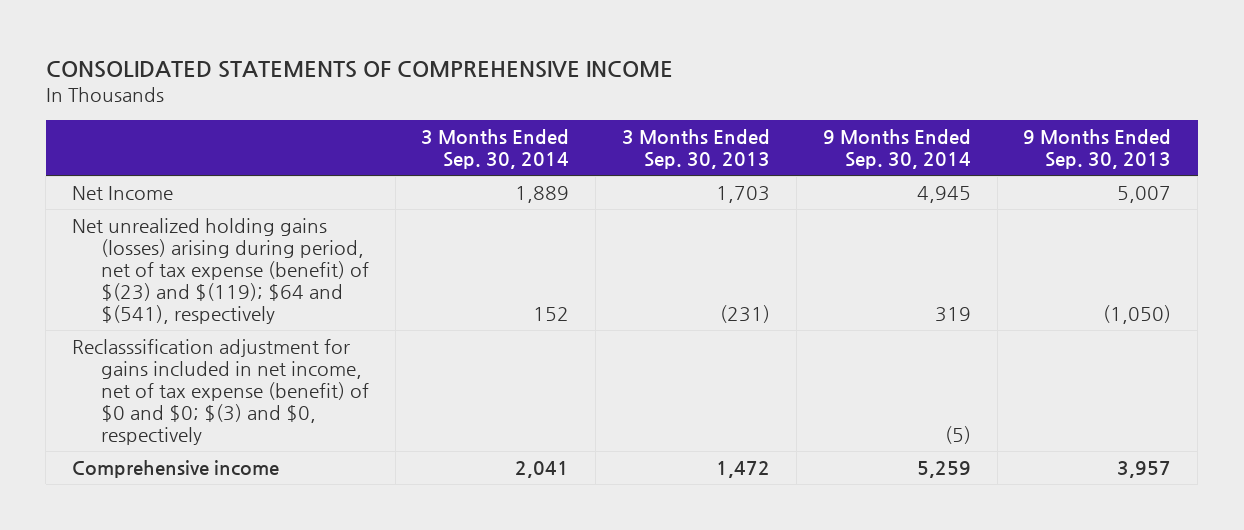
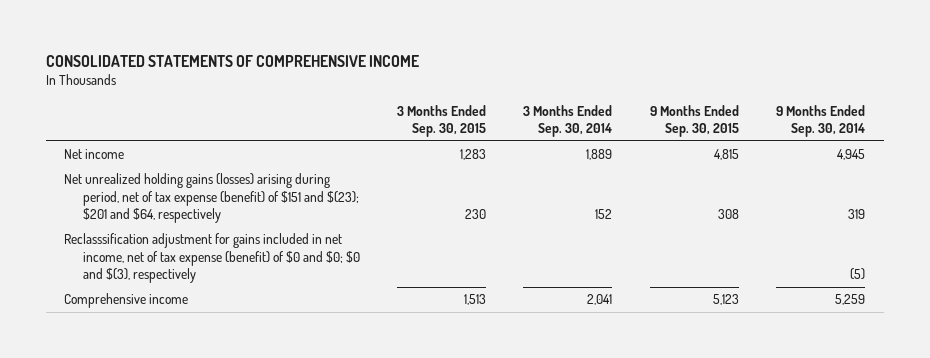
[622,129,771,170] 3 Months Ended Sep. 30, 2013 -> none
[1023,129,1172,170] 9 Months Ended Sep. 30, 2013 -> none
none -> [397,104,487,138] 3 Months Ended Sep. 30, 2015
none -> [649,104,739,138] 9 Months Ended Sep. 30, 2015
[72,185,174,200] Net Income -> [64,149,125,160] Net income
[72,217,369,325] Net unrealized holding gains (losses) arising during period, net of tax expense (benefit) of $(23) and $(119); $64 and $(541), respectively -> [64,173,359,224] Net unrealized holding gains (losses) arising during period, net of tax expense (benefit) of $151 and $(23); $201 and $64, respectively
[72,338,369,446] Reclasssification adjustment for gains included in net income, net of tax expense (benefit) of $0 and $0; $(3) and $0, respectively -> [64,233,360,284] Reclasssification adjustment for gains included in net income, net of tax expense (benefit) of $0 and $0; $0 and $(3), respectively

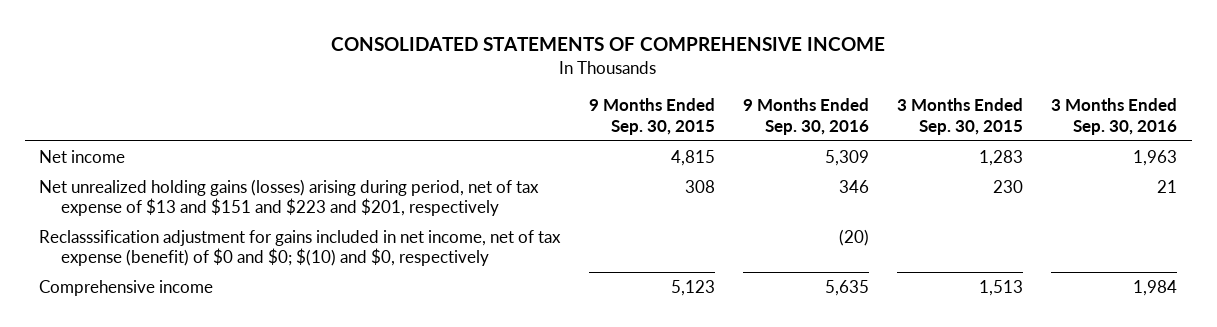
[523,104,613,138] 3 Months Ended Sep. 30, 2014 -> none
[776,104,866,138] 9 Months Ended Sep. 30, 2014 -> none
none -> [742,98,869,135] 9 Months Ended Sep. 30, 2016
none -> [1051,98,1178,135] 3 Months Ended Sep. 30, 2016
[64,173,359,224] Net unrealized holding gains (losses) arising during period, net of tax expense (benefit) of $151 and $(23); $201 and $64, respectively -> [39,178,540,217] Net unrealized holding gains (losses) arising during period, net of tax expense of $13 and $151 and $223 and $201, respectively
[64,233,360,284] Reclasssification adjustment for gains included in net income, net of tax expense (benefit) of $0 and $0; $0 and $(3), respectively -> [39,229,562,267] Reclasssification adjustment for gains included in net income, net of tax expense (benefit) of $0 and $0; $(10) and $0, respectively

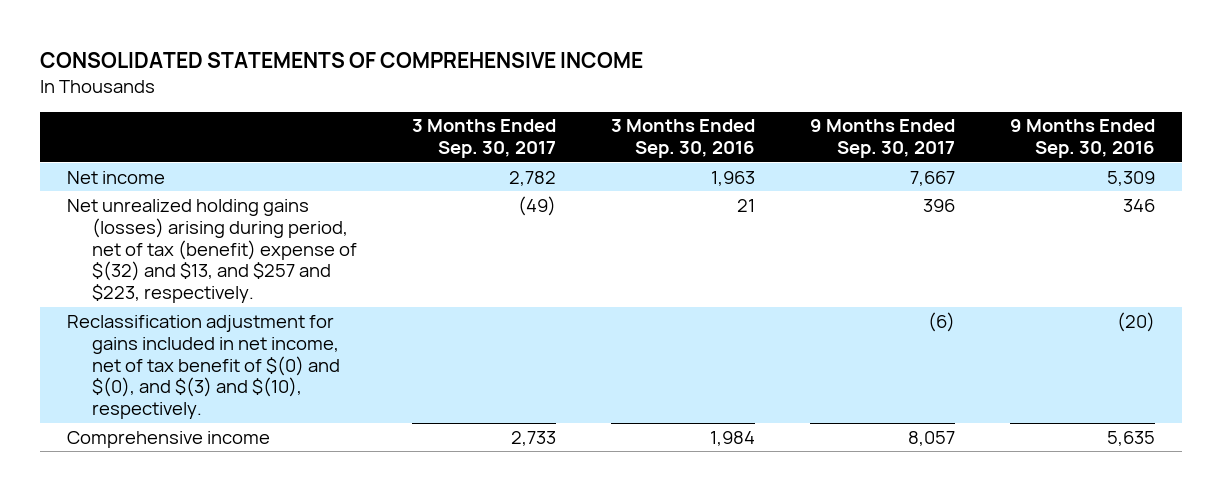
[588,98,715,135] 9 Months Ended Sep. 30, 2015 -> none
[897,98,1024,135] 3 Months Ended Sep. 30, 2015 -> none
none -> [412,119,557,159] 3 Months Ended Sep. 30, 2017
none -> [809,119,955,159] 9 Months Ended Sep. 30, 2017
[39,178,540,217] Net unrealized holding gains (losses) arising during period, net of tax expense of $13 and $151 and $223 and $201, respectively -> [67,198,358,304] Net unrealized holding gains (losses) arising during period, net of tax (benefit) expense of $(32) and $13, and $257 and $223, respectively.
[39,229,562,267] Reclasssification adjustment for gains included in net income, net of tax expense (benefit) of $0 and $0; $(10) and $0, respectively -> [67,314,341,420] Reclassification adjustment for gains included in net income, net of tax benefit of $(0) and $(0), and $(3) and $(10), respectively.

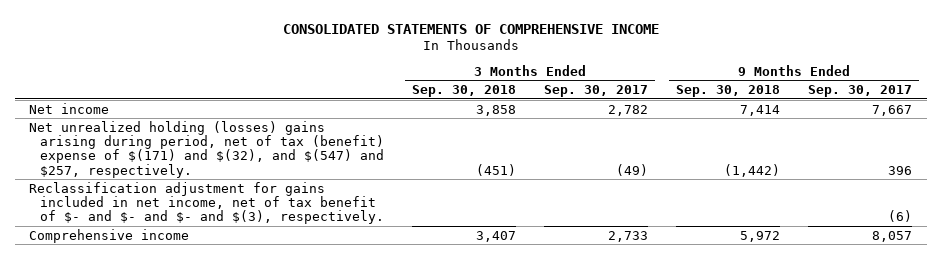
[611,119,756,159] 3 Months Ended Sep. 30, 2016 -> none
[1009,119,1155,159] 9 Months Ended Sep. 30, 2016 -> none
none -> [412,85,517,98] Sep. 30, 2018
none -> [676,85,781,98] Sep. 30, 2018
[67,198,358,304] Net unrealized holding gains (losses) arising during period, net of tax (benefit) expense of $(32) and $13, and $257 and $223, respectively. -> [28,120,385,178] Net unrealized holding (losses) gains arising during period, net of tax (benefit) expense of $(171) and $(32), and $(547) and $257, respectively.
[67,314,341,420] Reclassification adjustment for gains included in net income, net of tax benefit of $(0) and $(0), and $(3) and $(10), respectively. -> [28,181,385,225] Reclassification adjustment for gains included in net income, net of tax benefit of $- and $- and $- and $(3), respectively.

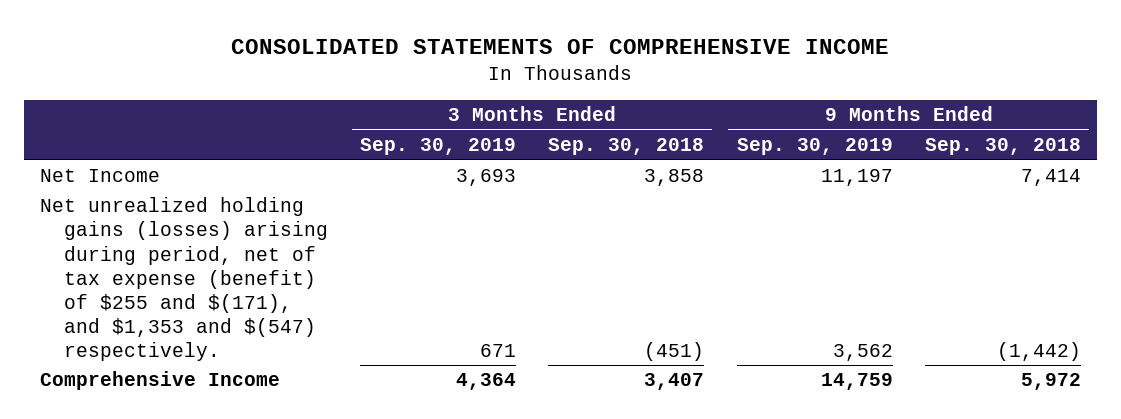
[544,85,649,98] Sep. 30, 2017 -> none
[808,85,913,98] Sep. 30, 2017 -> none
none -> [359,138,516,156] Sep. 30, 2019
none -> [736,138,893,156] Sep. 30, 2019
[28,181,385,225] Reclassification adjustment for gains included in net income, net of tax benefit of $- and $- and $- and $(3), respectively. -> none
[28,102,109,114] Net income -> [39,169,160,183] Net Income
[28,120,385,178] Net unrealized holding (losses) gains arising during period, net of tax (benefit) expense of $(171) and $(32), and $(547) and $257, respectively. -> [39,197,328,361] Net unrealized holding gains (losses) arising during period, net of tax expense (benefit) of $255 and $(171), and $1,353 and $(547) respectively.
[28,228,189,243] Comprehensive income -> [39,371,280,391] Comprehensive Income

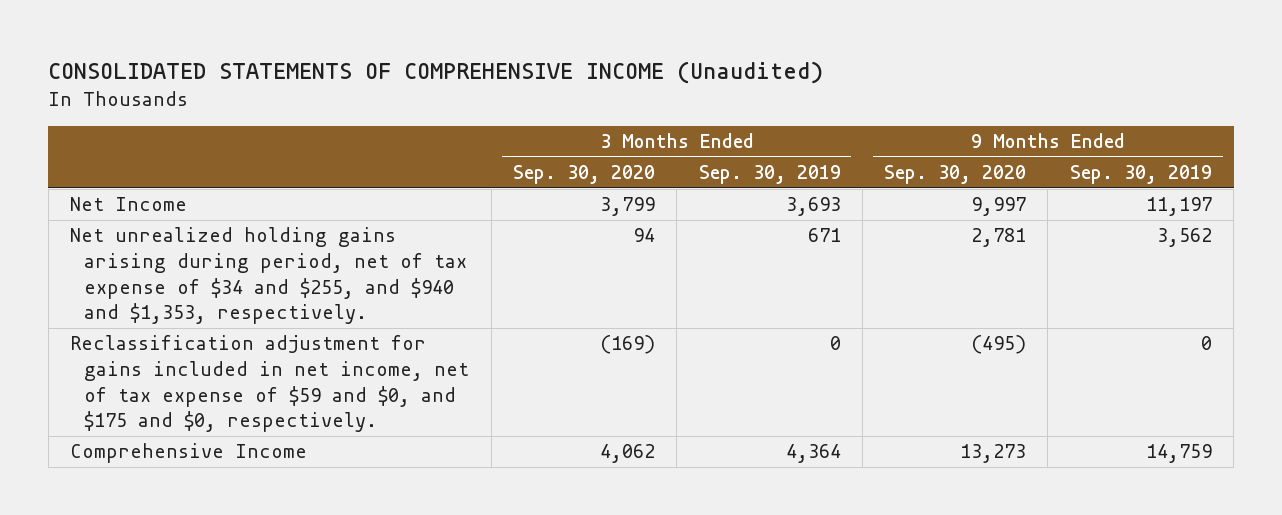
[231,38,890,54] CONSOLIDATED STATEMENTS OF COMPREHENSIVE INCOME -> [48,61,824,85] CONSOLIDATED STATEMENTS OF COMPREHENSIVE INCOME (Unaudited)
[548,138,705,156] Sep. 30, 2018 -> none
[924,138,1081,156] Sep. 30, 2018 -> none
none -> [512,165,655,185] Sep. 30, 2020
none -> [884,165,1027,185] Sep. 30, 2020
[39,197,328,361] Net unrealized holding gains (losses) arising during period, net of tax expense (benefit) of $255 and $(171), and $1,353 and $(547) respectively. -> [69,227,468,325] Net unrealized holding gains arising during period, net of tax expense of $34 and $255, and $940 and $1,353, respectively.
none -> [69,335,470,433] Reclassification adjustment for gains included in net income, net of tax expense of $59 and $0, and $175 and $0, respectively.

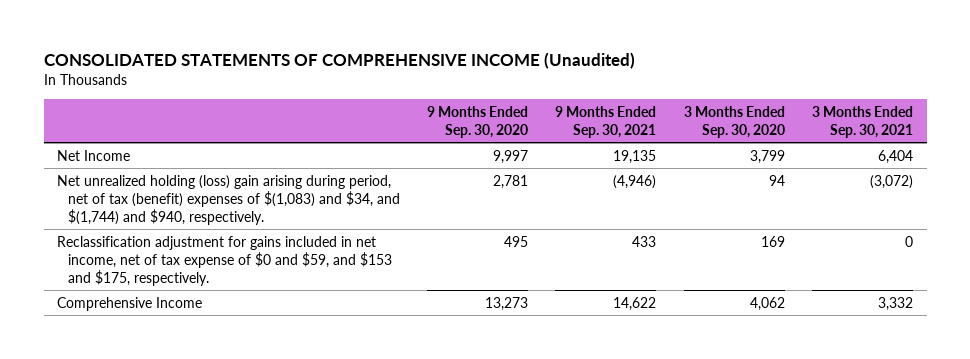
[698,165,841,185] Sep. 30, 2019 -> none
[1069,165,1212,185] Sep. 30, 2019 -> none
none -> [555,105,657,138] 9 Months Ended Sep. 30, 2021
none -> [811,105,913,138] 3 Months Ended Sep. 30, 2021
[69,227,468,325] Net unrealized holding gains arising during period, net of tax expense of $34 and $255, and $940 and $1,353, respectively. -> [57,174,400,225] Net unrealized holding (loss) gain arising during period, net of tax (benefit) expenses of $(1,083) and $34, and $(1,744) and $940, respectively.
[69,335,470,433] Reclassification adjustment for gains included in net income, net of tax expense of $59 and $0, and $175 and $0, respectively. -> [57,235,392,286] Reclassification adjustment for gains included in net income, net of tax expense of $0 and $59, and $153 and $175, respectively.
[599,335,655,355] (169) -> [760,235,785,247] 169
[971,335,1027,355] (495) -> [504,235,529,247] 495

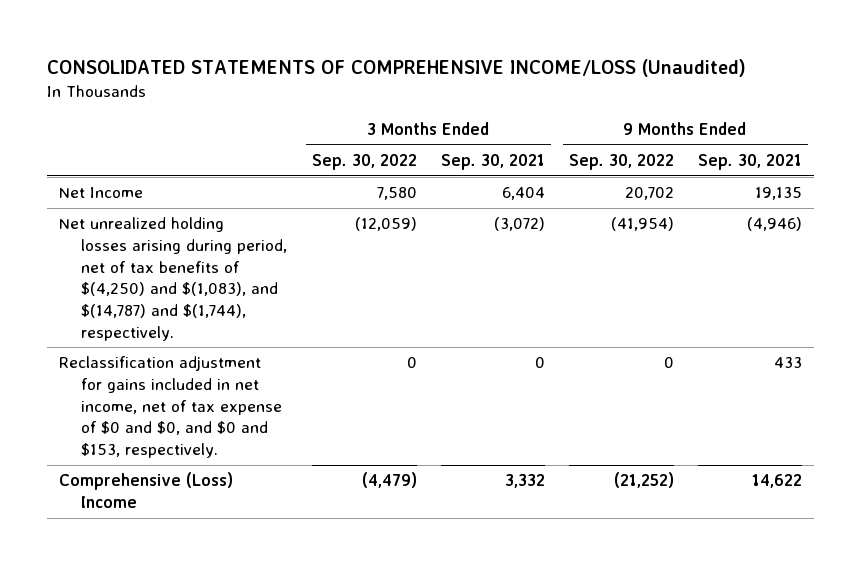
[43,51,635,69] CONSOLIDATED STATEMENTS OF COMPREHENSIVE INCOME (Unaudited) -> [47,58,747,77] CONSOLIDATED STATEMENTS OF COMPREHENSIVE INCOME/LOSS (Unaudited)
[427,105,529,138] 9 Months Ended Sep. 30, 2020 -> none
[683,105,785,138] 3 Months Ended Sep. 30, 2020 -> none
none -> [311,153,417,170] Sep. 30, 2022
none -> [568,153,674,170] Sep. 30, 2022
[57,174,400,225] Net unrealized holding (loss) gain arising during period, net of tax (benefit) expenses of $(1,083) and $34, and $(1,744) and $940, respectively. -> [59,217,288,341] Net unrealized holding losses arising during period, net of tax benefits of $(4,250) and $(1,083), and $(14,787) and $(1,744), respectively.
[57,235,392,286] Reclassification adjustment for gains included in net income, net of tax expense of $0 and $59, and $153 and $175, respectively. -> [59,356,283,458] Reclassification adjustment for gains included in net income, net of tax expense of $0 and $0, and $0 and $153, respectively.
[57,296,203,311] Comprehensive Income -> [59,472,234,508] Comprehensive (Loss) Income

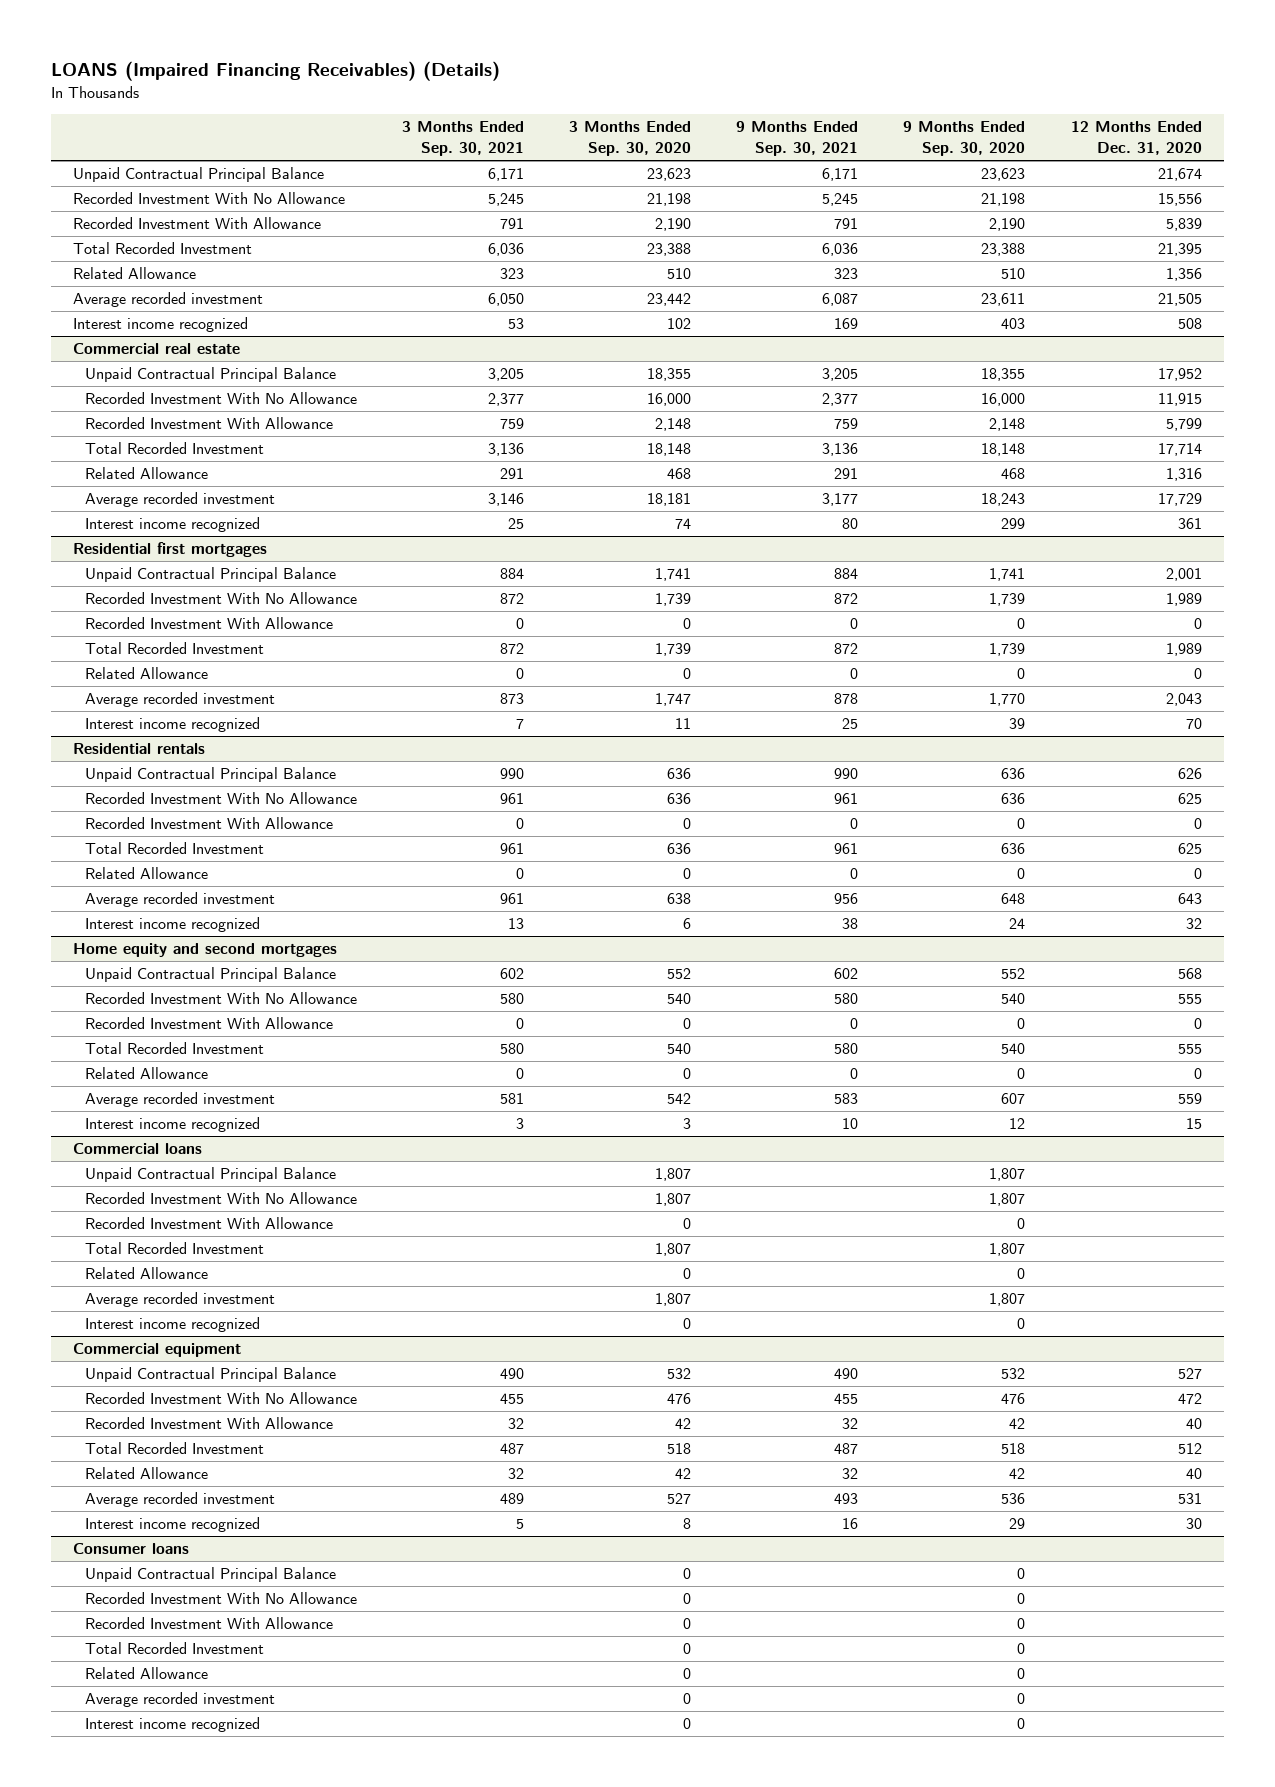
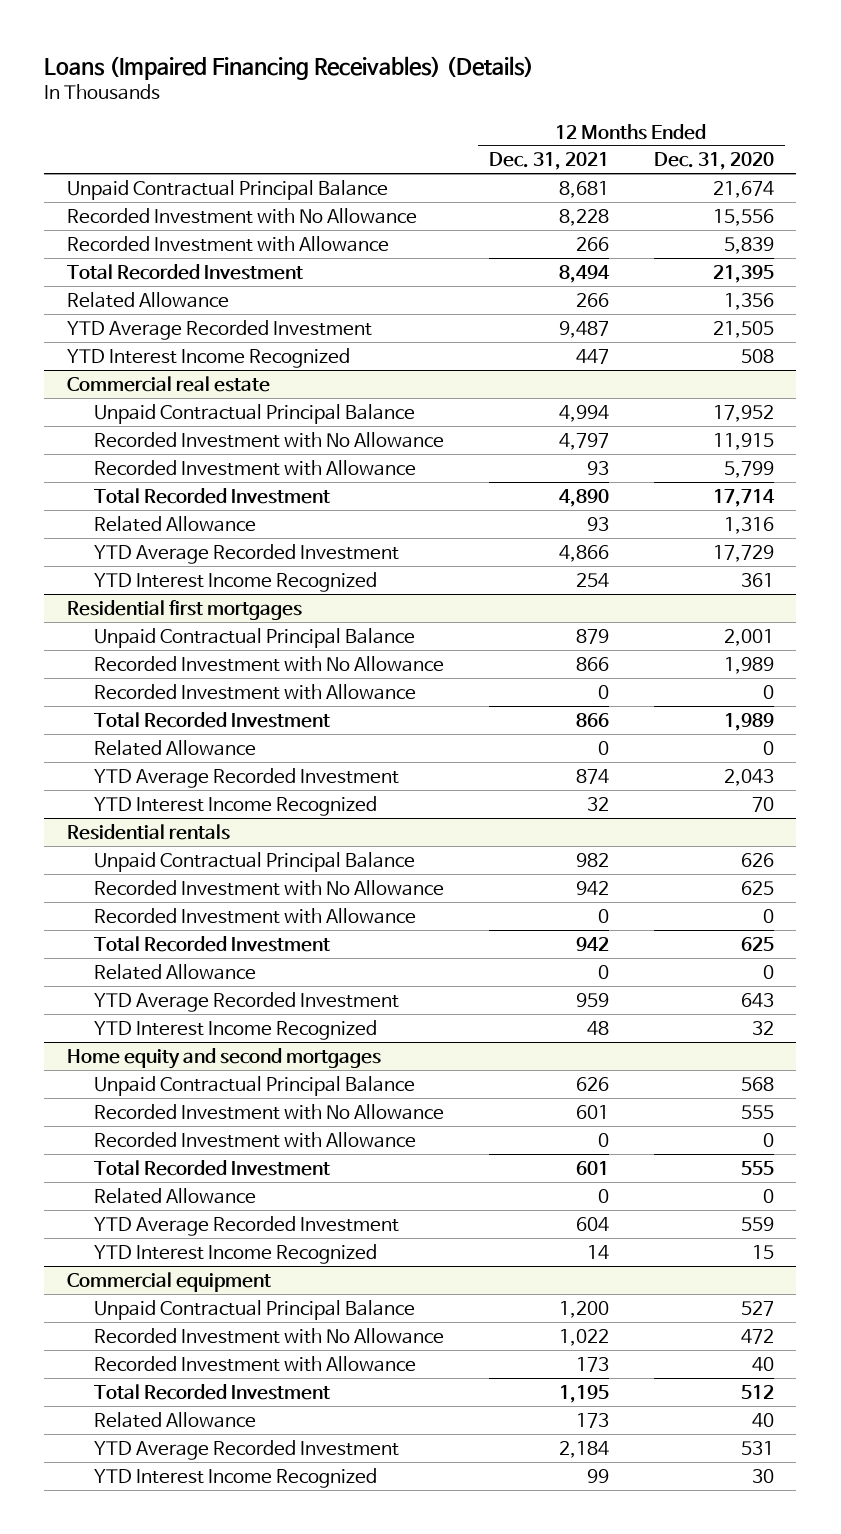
[50,60,500,81] LOANS (Impaired Financing Receivables) (Details) -> [44,55,535,80] Loans (Impaired Financing Receivables) (Details)
[401,121,524,157] 3 Months Ended Sep. 30, 2021 -> none
[569,121,692,157] 3 Months Ended Sep. 30, 2020 -> none
[736,121,859,157] 9 Months Ended Sep. 30, 2021 -> none
[903,121,1026,157] 9 Months Ended Sep. 30, 2020 -> none
none -> [488,152,609,171] Dec. 31, 2021
[73,192,346,205] Recorded Investment With No Allowance -> [66,207,417,224] Recorded Investment with No Allowance
[73,217,322,230] Recorded Investment With Allowance -> [66,235,389,252] Recorded Investment with Allowance
[73,292,264,308] Average recorded investment -> [66,319,372,340] YTD Average Recorded Investment
[73,317,249,333] Interest income recognized -> [66,347,350,368] YTD Interest Income Recognized
[84,392,357,405] Recorded Investment With No Allowance -> [94,431,445,448] Recorded Investment with No Allowance
[84,417,333,430] Recorded Investment With Allowance -> [94,459,417,476] Recorded Investment with Allowance
[84,492,275,508] Average recorded investment -> [94,543,400,564] YTD Average Recorded Investment
[84,517,260,533] Interest income recognized -> [94,571,378,592] YTD Interest Income Recognized
[84,592,357,605] Recorded Investment With No Allowance -> [94,655,445,672] Recorded Investment with No Allowance
[84,617,333,630] Recorded Investment With Allowance -> [94,683,417,700] Recorded Investment with Allowance
[84,692,275,708] Average recorded investment -> [94,767,400,788] YTD Average Recorded Investment
[84,717,260,733] Interest income recognized -> [94,795,378,816] YTD Interest Income Recognized
[84,792,357,805] Recorded Investment With No Allowance -> [94,879,445,896] Recorded Investment with No Allowance
[84,817,333,830] Recorded Investment With Allowance -> [94,907,417,924] Recorded Investment with Allowance
[84,892,275,908] Average recorded investment -> [94,991,400,1012] YTD Average Recorded Investment
[84,917,260,933] Interest income recognized -> [94,1019,378,1040] YTD Interest Income Recognized
[84,992,357,1005] Recorded Investment With No Allowance -> [94,1103,445,1120] Recorded Investment with No Allowance
[84,1017,333,1030] Recorded Investment With Allowance -> [94,1131,417,1148] Recorded Investment with Allowance
[73,1143,203,1155] Commercial loans -> none
[84,1167,336,1183] Unpaid Contractual Principal Balance -> none
[84,1192,357,1205] Recorded Investment With No Allowance -> none
[84,1217,333,1230] Recorded Investment With Allowance -> none
[84,1242,264,1255] Total Recorded Investment -> none
[84,1267,208,1280] Related Allowance -> none
[84,1292,275,1308] Average recorded investment -> none
[84,1317,260,1333] Interest income recognized -> none
[84,1092,275,1108] Average recorded investment -> [94,1215,400,1236] YTD Average Recorded Investment
[84,1117,260,1133] Interest income recognized -> [94,1243,378,1264] YTD Interest Income Recognized
[84,1392,357,1405] Recorded Investment With No Allowance -> [94,1327,445,1344] Recorded Investment with No Allowance
[84,1417,333,1430] Recorded Investment With Allowance -> [94,1355,417,1372] Recorded Investment with Allowance
[73,1543,190,1555] Consumer loans -> none
[84,1567,336,1583] Unpaid Contractual Principal Balance -> none
[84,1592,357,1605] Recorded Investment With No Allowance -> none
[84,1617,333,1630] Recorded Investment With Allowance -> none
[84,1642,264,1655] Total Recorded Investment -> none
[84,1667,208,1680] Related Allowance -> none
[84,1692,275,1708] Average recorded investment -> none
[84,1717,260,1733] Interest income recognized -> none
[84,1492,275,1508] Average recorded investment -> [94,1439,400,1460] YTD Average Recorded Investment
[84,1517,260,1533] Interest income recognized -> [94,1467,378,1488] YTD Interest Income Recognized

